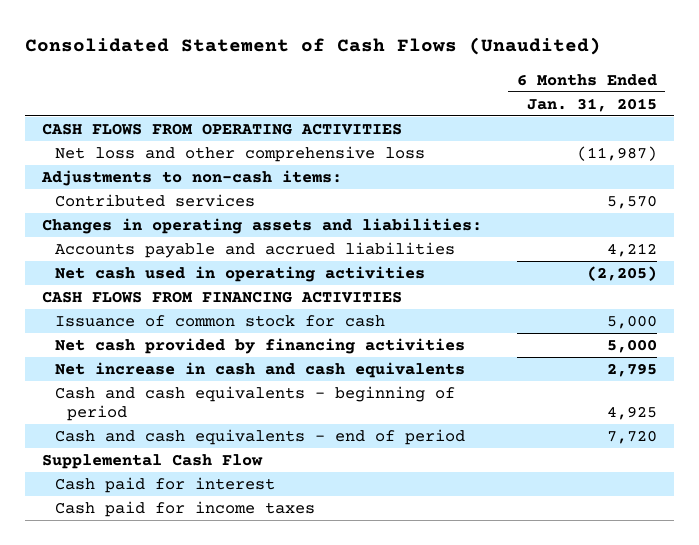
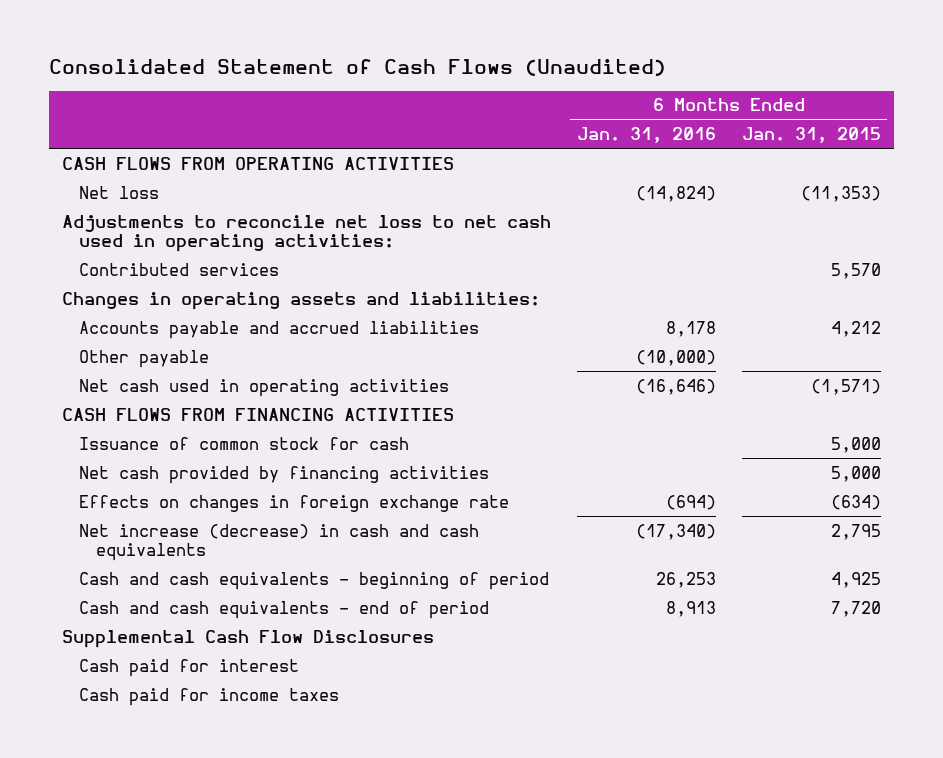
none -> [576,126,716,143] Jan. 31, 2016
[54,145,425,162] Net loss and other comprehensive loss -> none
none -> [78,185,159,199] Net loss
[41,169,343,186] Adjustments to non-cash items: -> [61,214,551,252] Adjustments to reconcile net loss to net cash used in operating activities:
none -> [78,349,209,368] Other payable
[586,265,657,281] (2,205) -> [810,378,881,395] (1,571)
none -> [78,494,509,512] Effects on changes in foreign exchange rate
[54,361,465,378] Net increase in cash and cash equivalents -> [78,523,479,561] Net increase (decrease) in cash and cash equivalents
[42,453,264,469] Supplemental Cash Flow -> [61,629,434,648] Supplemental Cash Flow Disclosures

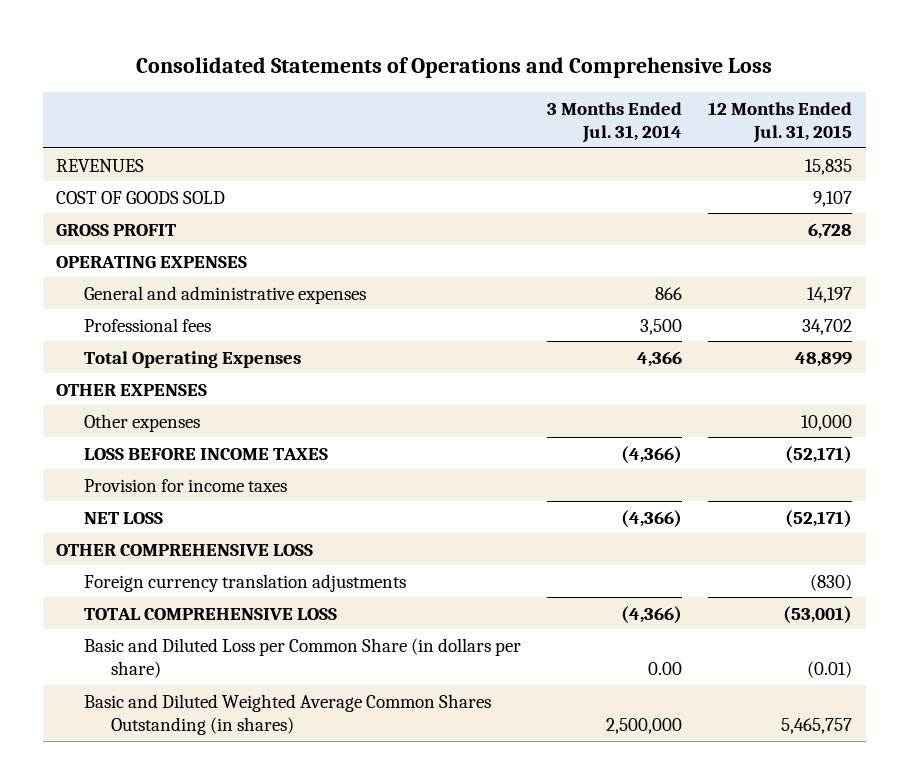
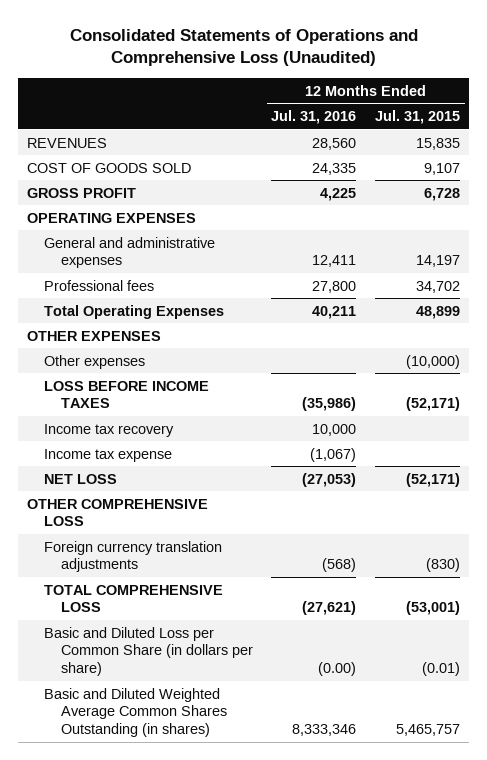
[136,56,773,78] Consolidated Statements of Operations and Comprehensive Loss -> [69,28,418,67] Consolidated Statements of Operations and Comprehensive Loss (Unaudited)
[547,101,683,144] 3 Months Ended Jul. 31, 2014 -> none
none -> [271,110,357,125] Jul. 31, 2016
[801,414,853,431] 10,000 -> [406,354,461,369] (10,000)
[83,478,287,492] Provision for income taxes -> none
none -> [43,423,174,437] Income tax recovery
none -> [43,448,172,462] Income tax expense

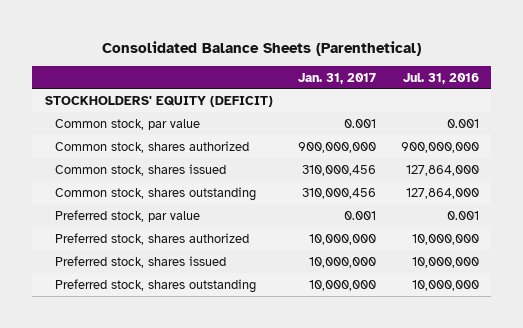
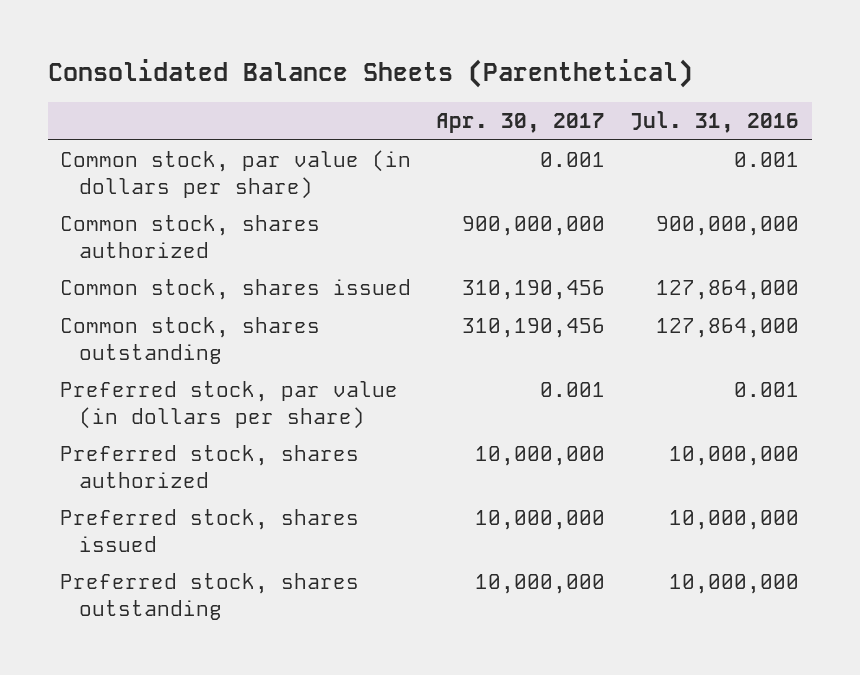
[297,72,376,84] Jan. 31, 2017 -> none
none -> [436,113,606,134] Apr. 30, 2017
[44,95,273,107] STOCKHOLDERS' EQUITY (DEFICIT) -> none
[55,118,201,130] Common stock, par value -> [60,150,412,199] Common stock, par value (in dollars per share)
[55,209,201,222] Preferred stock, par value -> [60,381,399,429] Preferred stock, par value (in dollars per share)

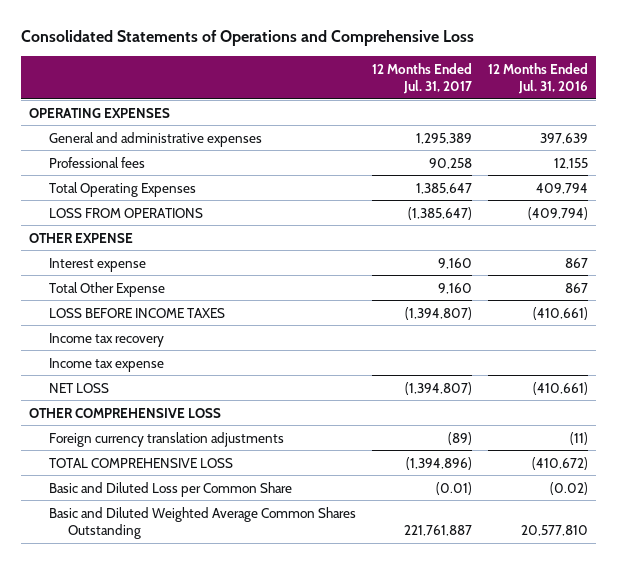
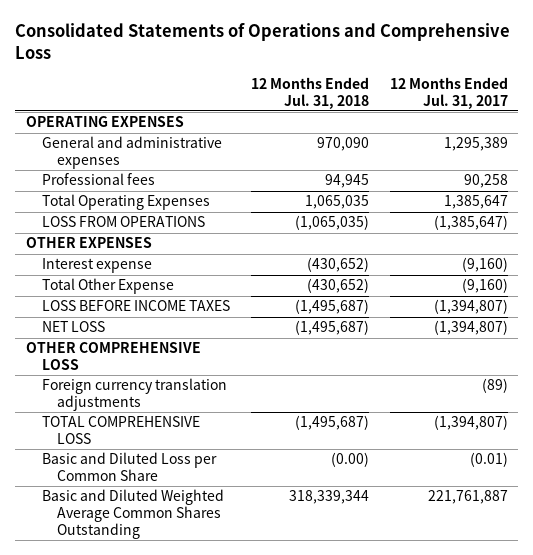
[488,62,589,94] 12 Months Ended Jul. 31, 2016 -> none
none -> [250,76,369,109] 12 Months Ended Jul. 31, 2018
[29,232,134,243] OTHER EXPENSE -> [25,237,152,249] OTHER EXPENSES
[437,257,472,269] 9,160 -> [461,257,508,273] (9,160)
[437,282,472,294] 9,160 -> [461,278,508,294] (9,160)
[48,332,164,347] Income tax recovery -> none
[48,357,164,372] Income tax expense -> none
[405,456,472,470] (1,394,896) -> [433,415,508,431] (1,394,807)

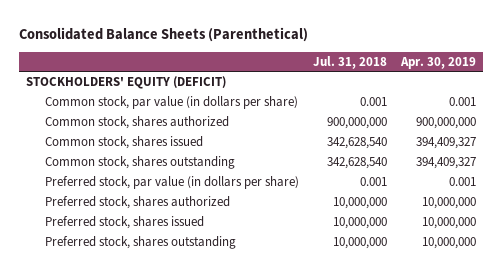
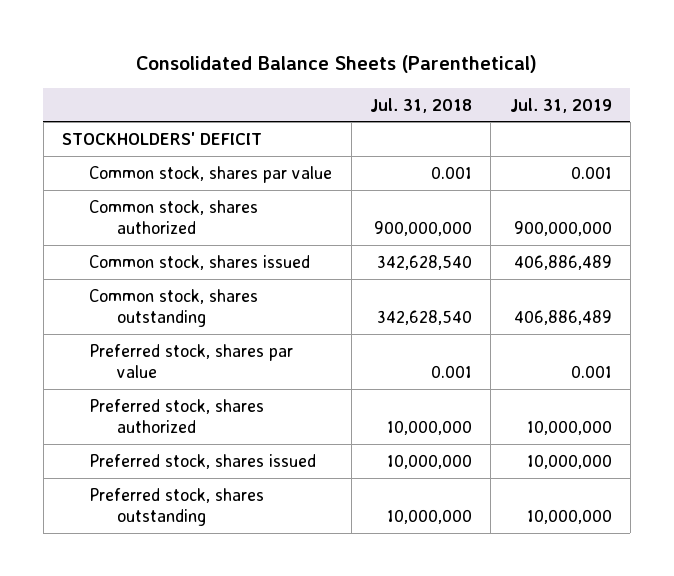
[400,56,477,69] Apr. 30, 2019 -> none
none -> [509,97,612,113] Jul. 31, 2019
[25,76,226,90] STOCKHOLDERS' EQUITY (DEFICIT) -> [62,131,263,145] STOCKHOLDERS' DEFICIT
[44,96,298,110] Common stock, par value (in dollars per share) -> [89,165,333,183] Common stock, shares par value
[44,176,299,190] Preferred stock, par value (in dollars per share) -> [89,343,294,378] Preferred stock, shares par value

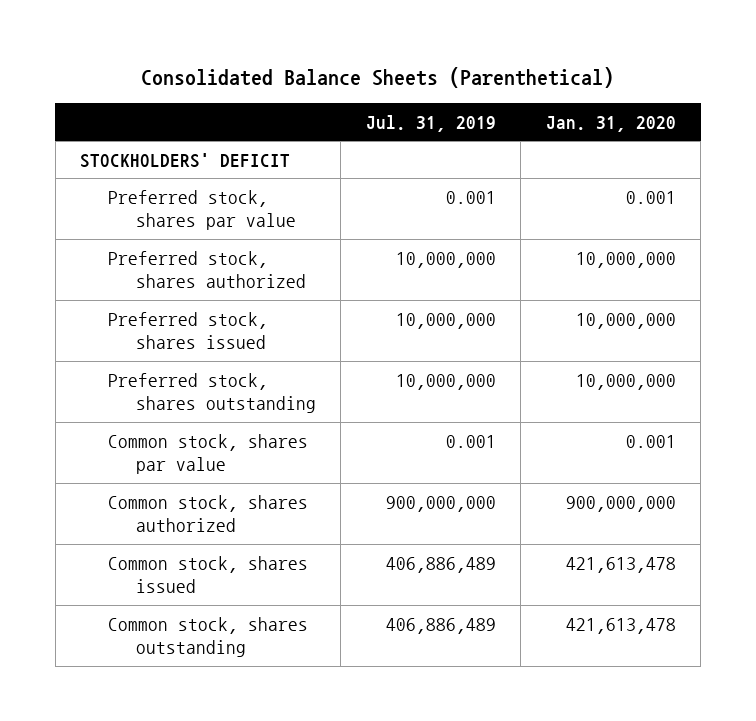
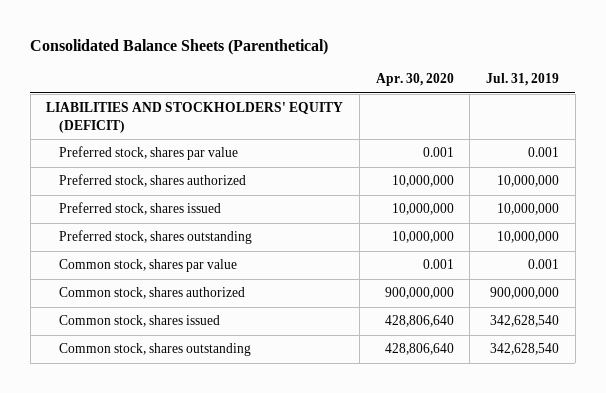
[545,115,676,132] Jan. 31, 2020 -> none
none -> [375,73,454,87] Apr. 30, 2020
[80,152,291,168] STOCKHOLDERS' DEFICIT -> none
none -> [46,102,344,133] LIABILITIES AND STOCKHOLDERS' EQUITY (DEFICIT)
[385,556,496,573] 406,886,489 -> [490,315,560,328] 342,628,540
[385,617,496,634] 406,886,489 -> [490,343,560,356] 342,628,540

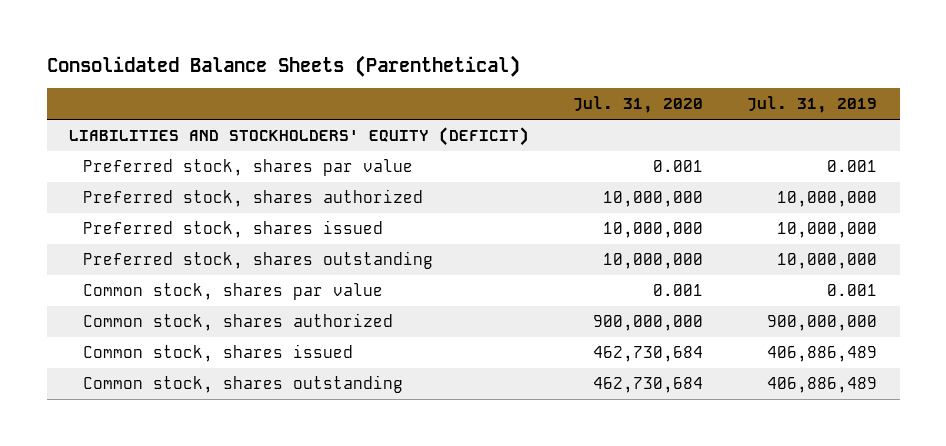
[375,73,454,87] Apr. 30, 2020 -> none
none -> [573,96,704,114] Jul. 31, 2020
[490,315,560,328] 342,628,540 -> [767,346,878,363] 406,886,489
[490,343,560,356] 342,628,540 -> [767,377,878,394] 406,886,489

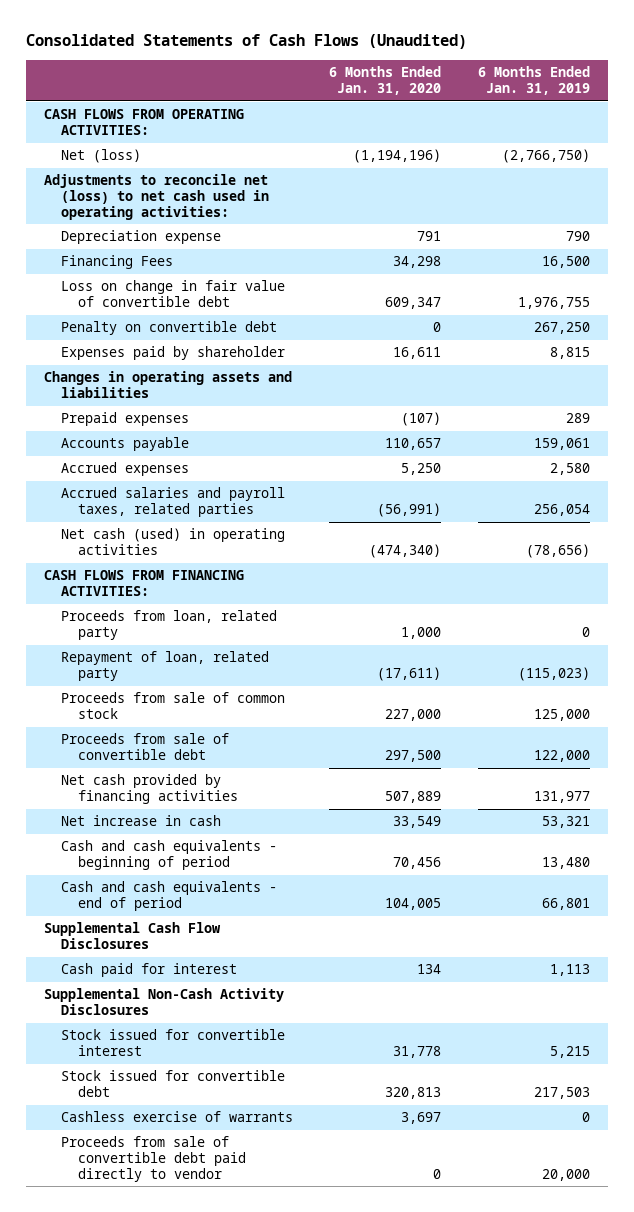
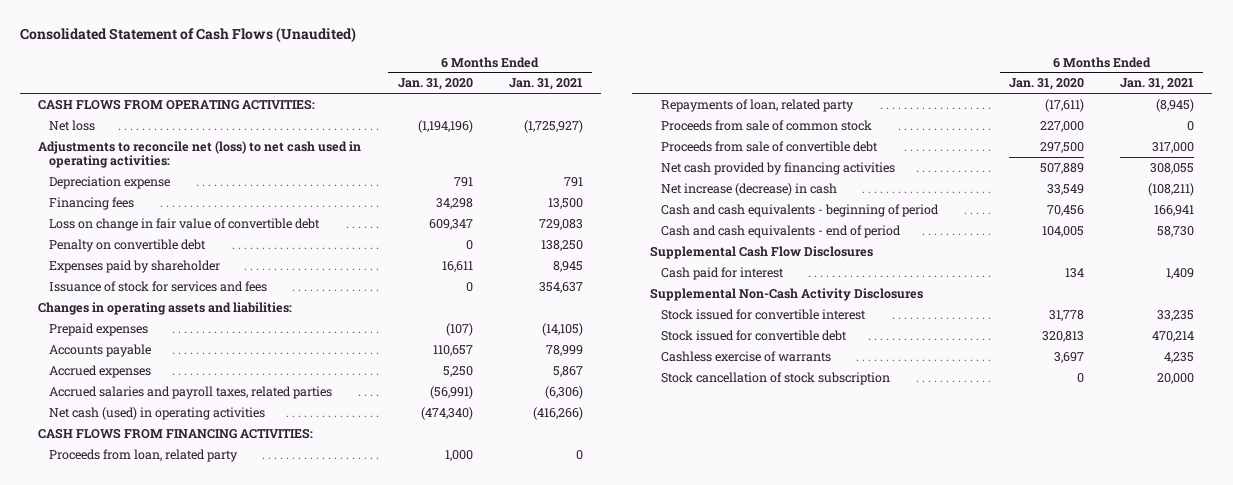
[25,34,467,50] Consolidated Statements of Cash Flows (Unaudited) -> [20,27,357,44] Consolidated Statement of Cash Flows (Unaudited)
[477,66,590,95] 6 Months Ended Jan. 31, 2019 -> none
none -> [508,78,583,91] Jan. 31, 2021
[60,149,141,164] Net (loss) -> [49,119,96,131] Net loss
[60,255,173,270] Financing Fees -> [49,196,135,210] Financing fees
none -> [49,280,268,292] Issuance of stock for services and fees
[43,371,292,399] Changes in operating assets and liabilities -> [38,301,293,315] Changes in operating assets and liabilities:
[60,651,269,682] Repayment of loan, related party -> [660,98,854,112] Repayments of loan, related party
[60,815,221,827] Net increase in cash -> [660,182,837,196] Net increase (decrease) in cash
[60,1136,246,1182] Proceeds from sale of convertible debt paid directly to vendor -> none
none -> [660,371,890,385] Stock cancellation of stock subscription

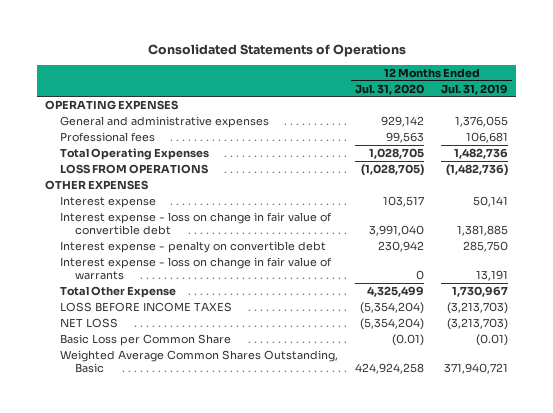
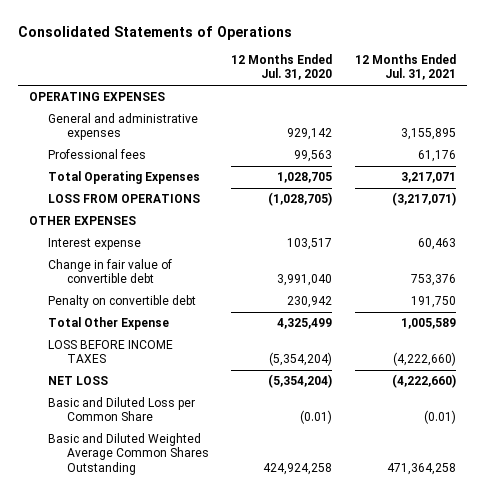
[440,83,508,95] Jul. 31, 2019 -> none
none -> [354,54,456,81] 12 Months Ended Jul. 31, 2021
[60,256,333,280] Interest expense - loss on change in fair value of warrants -> none
[60,211,333,235] Interest expense - loss on change in fair value of convertible debt -> [47,259,172,284] Change in fair value of convertible debt
[60,240,327,253] Interest expense - penalty on convertible debt -> [47,295,196,309] Penalty on convertible debt
[60,333,232,346] Basic Loss per Common Share -> [47,397,195,422] Basic and Diluted Loss per Common Share
[60,349,339,373] Weighted Average Common Shares Outstanding, Basic -> [47,433,209,475] Basic and Diluted Weighted Average Common Shares Outstanding

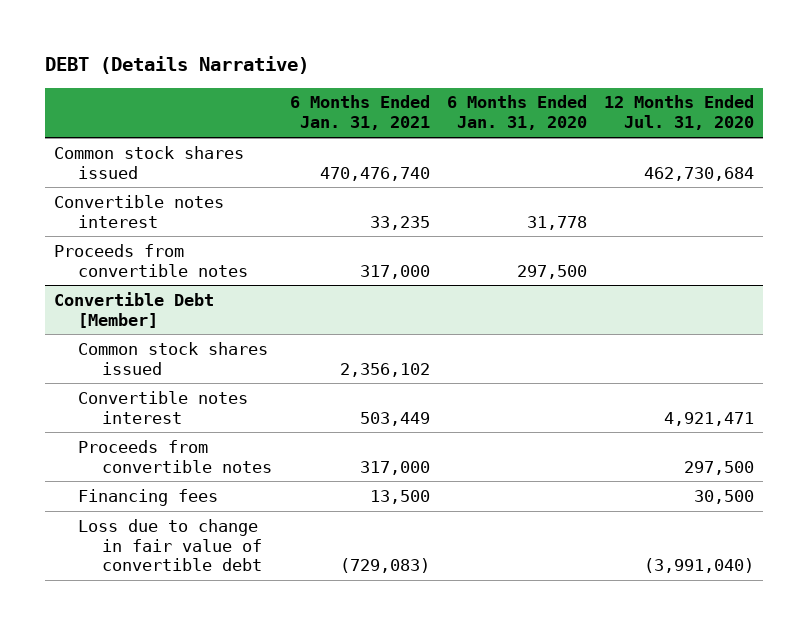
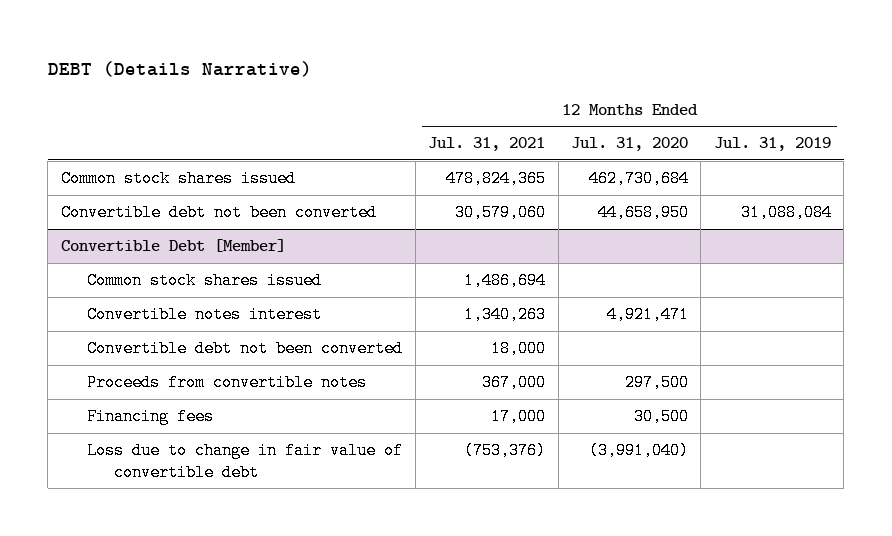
[289,95,430,131] 6 Months Ended Jan. 31, 2021 -> none
[446,95,587,131] 6 Months Ended Jan. 31, 2020 -> none
none -> [428,137,546,152] Jul. 31, 2021
none -> [713,137,831,152] Jul. 31, 2019
[54,194,225,228] Convertible notes interest -> none
[54,243,249,277] Proceeds from convertible notes -> none
none -> [60,204,377,222] Convertible debt not been converted
none -> [87,340,404,358] Convertible debt not been converted

